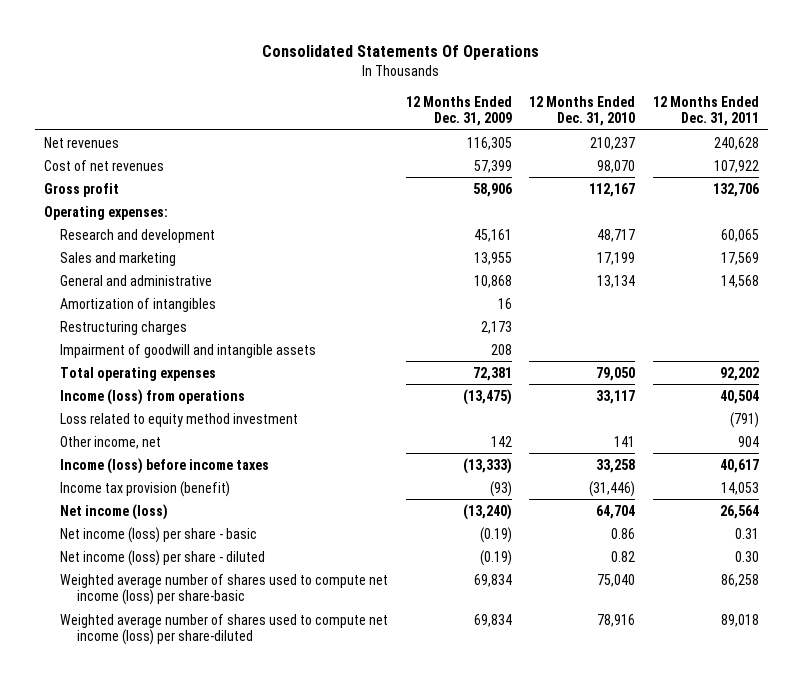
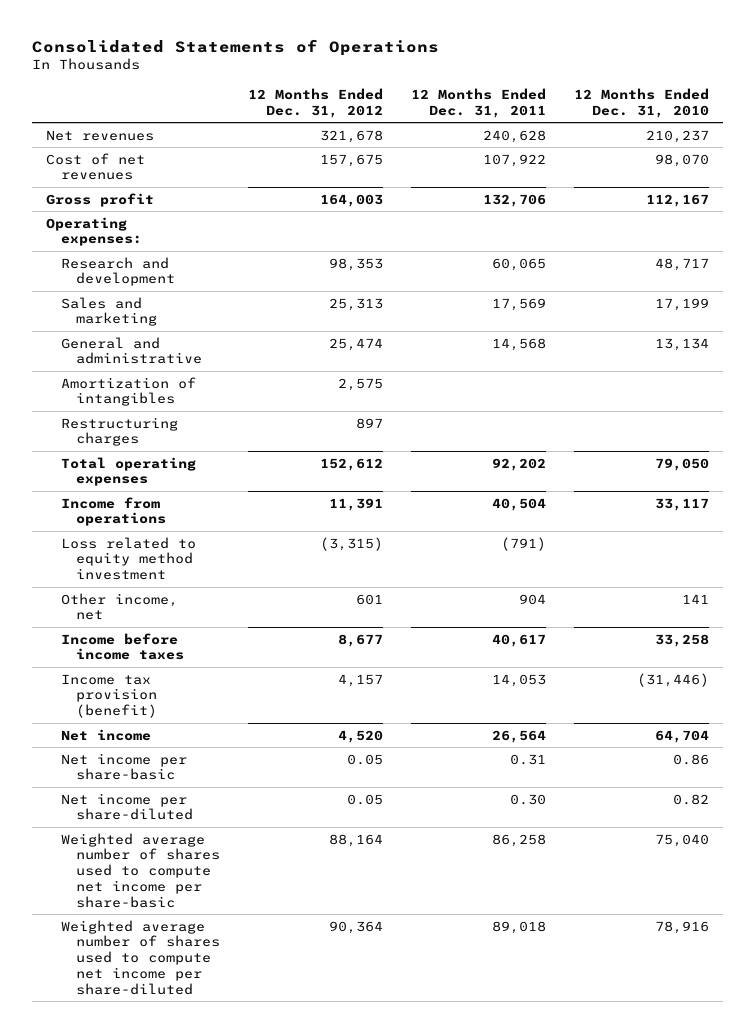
[262,45,540,61] Consolidated Statements Of Operations -> [32,39,440,57] Consolidated Statements of Operations
[405,95,512,127] 12 Months Ended Dec. 31, 2009 -> none
none -> [247,87,383,118] 12 Months Ended Dec. 31, 2012
[60,343,317,358] Impairment of goodwill and intangible assets -> none
[60,388,246,405] Income (loss) from operations -> [60,496,166,527] Income from operations
[60,457,270,474] Income (loss) before income taxes -> [60,632,184,661] Income before income taxes
[60,503,169,520] Net income (loss) -> [60,728,151,741] Net income
[60,526,258,543] Net income (loss) per share - basic -> [60,752,187,781] Net income per share-basic
[60,549,266,566] Net income (loss) per share - diluted -> [60,792,193,821] Net income per share-diluted
[60,573,389,606] Weighted average number of shares used to compute net income (loss) per share-basic -> [60,832,220,908] Weighted average number of shares used to compute net income per share-basic
[60,613,389,646] Weighted average number of shares used to compute net income (loss) per share-diluted -> [60,919,220,995] Weighted average number of shares used to compute net income per share-diluted

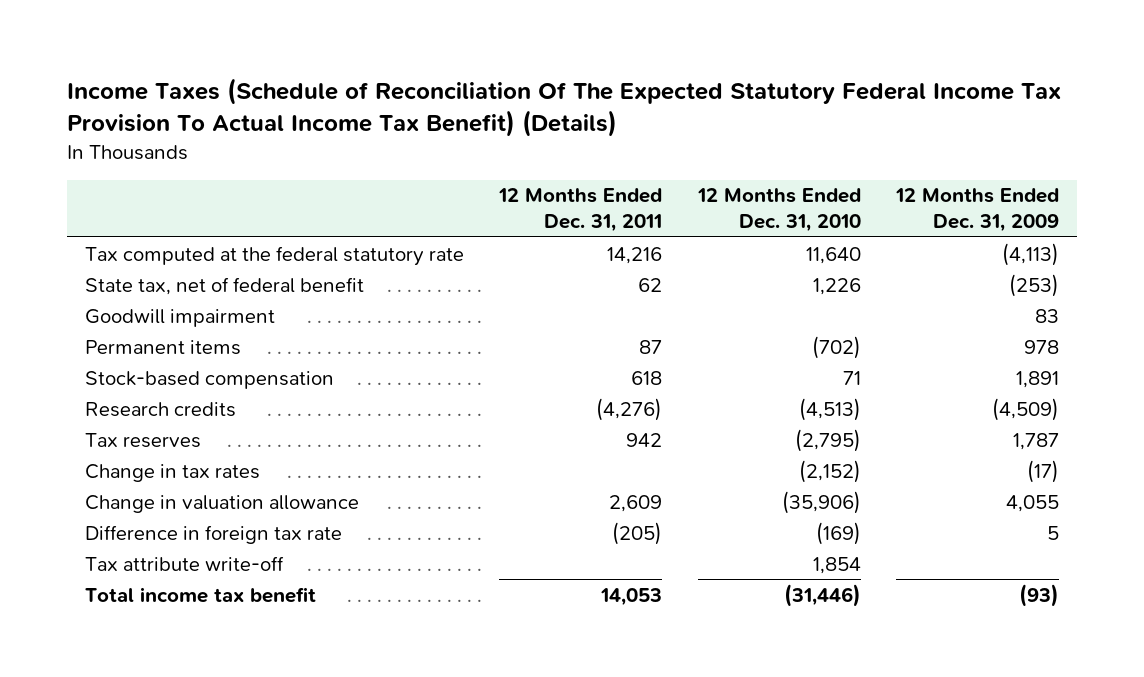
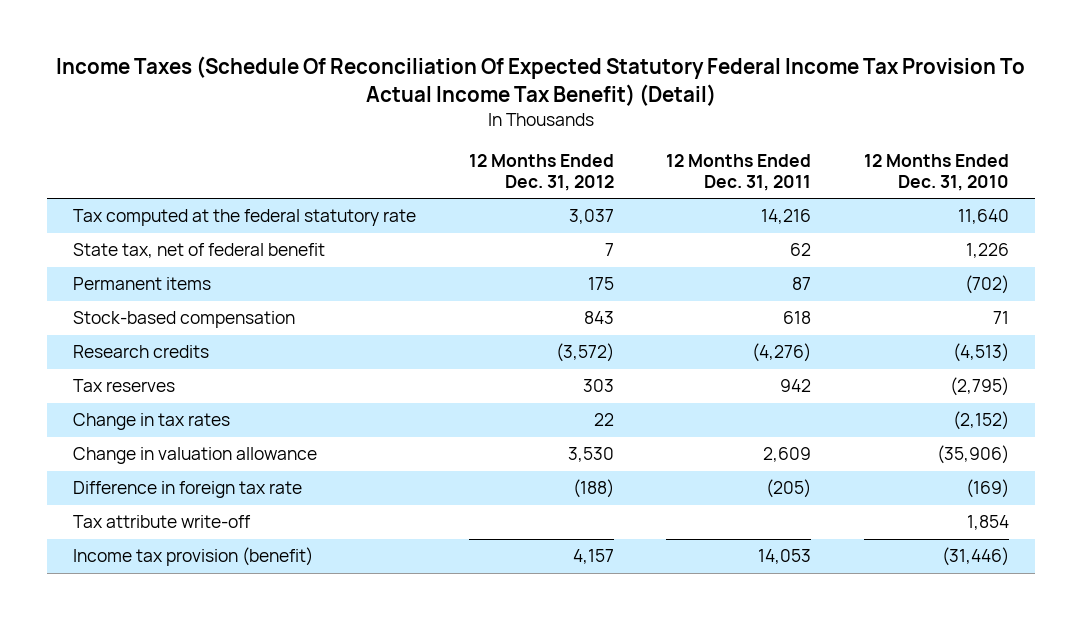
[67,78,1062,138] Income Taxes (Schedule of Reconciliation Of The Expected Statutory Federal Income Tax Provision To Actual Income Tax Benefit) (Details) -> [56,56,1026,106] Income Taxes (Schedule Of Reconciliation Of Expected Statutory Federal Income Tax Provision To Actual Income Tax Benefit) (Detail)
[895,188,1060,233] 12 Months Ended Dec. 31, 2009 -> none
none -> [468,153,614,191] 12 Months Ended Dec. 31, 2012
[84,308,275,327] Goodwill impairment -> none
[84,586,316,603] Total income tax benefit -> [73,547,314,567] Income tax provision (benefit)

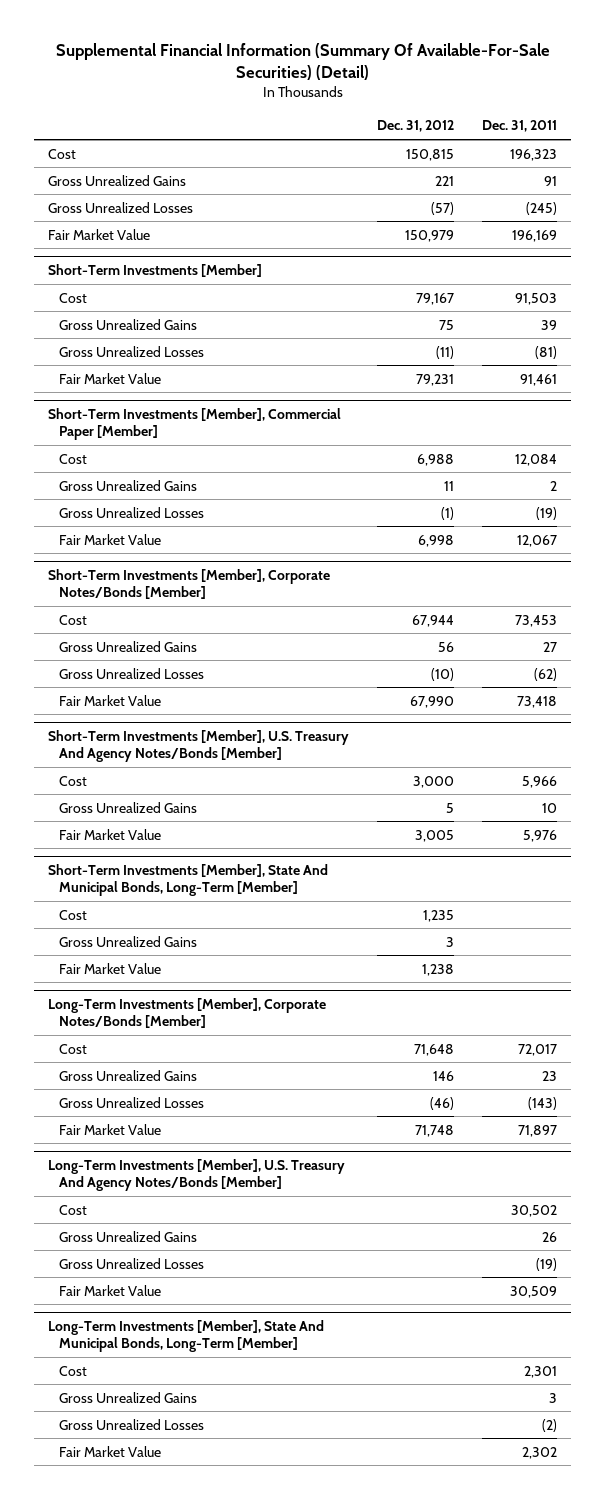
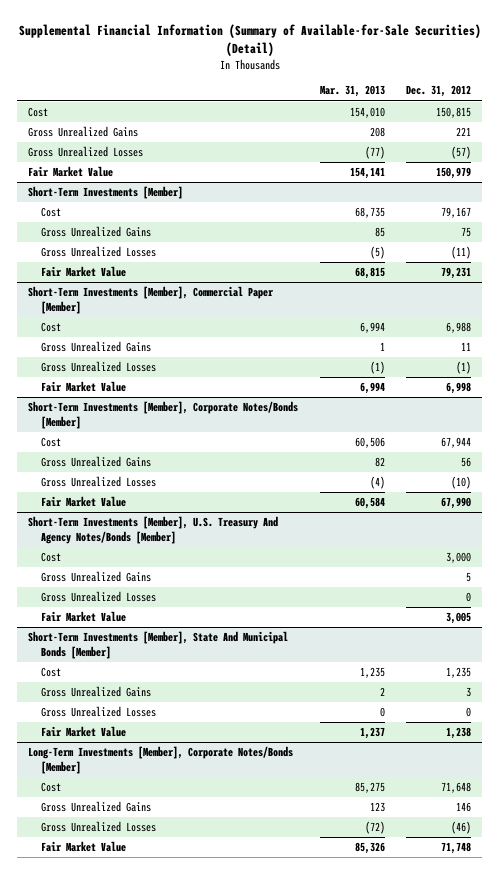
[55,43,550,81] Supplemental Financial Information (Summary Of Available-For-Sale Securities) (Detail) -> [18,24,481,57] Supplemental Financial Information (Summary of Available-for-Sale Securities) (Detail)
[481,120,557,133] Dec. 31, 2011 -> none
none -> [319,85,385,98] Mar. 31, 2013
none -> [41,591,157,603] Gross Unrealized Losses
[48,864,329,897] Short-Term Investments [Member], State And Municipal Bonds, Long-Term [Member] -> [28,631,289,659] Short-Term Investments [Member], State And Municipal Bonds [Member]
none -> [41,706,157,718] Gross Unrealized Losses
[48,1159,346,1192] Long-Term Investments [Member], U.S. Treasury And Agency Notes/Bonds [Member] -> none
[59,1204,88,1215] Cost -> none
[59,1230,198,1242] Gross Unrealized Gains -> none
[59,1257,205,1269] Gross Unrealized Losses -> none
[59,1284,162,1296] Fair Market Value -> none
[48,1320,325,1353] Long-Term Investments [Member], State And Municipal Bonds, Long-Term [Member] -> none
[59,1365,88,1376] Cost -> none
[59,1391,198,1403] Gross Unrealized Gains -> none
[59,1418,205,1430] Gross Unrealized Losses -> none
[59,1445,162,1457] Fair Market Value -> none

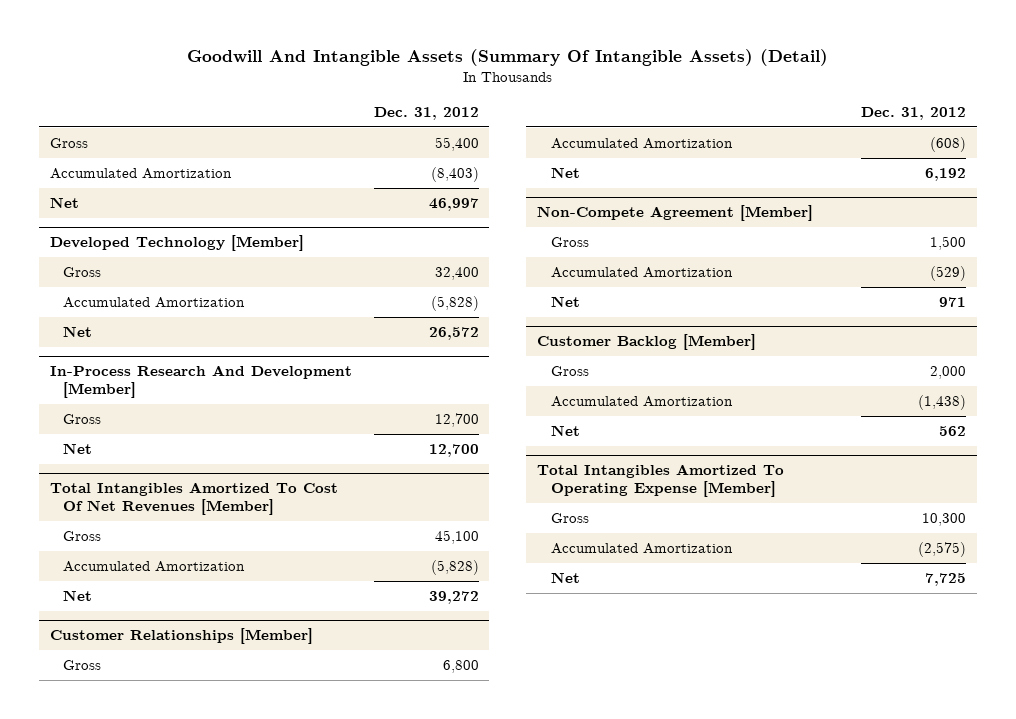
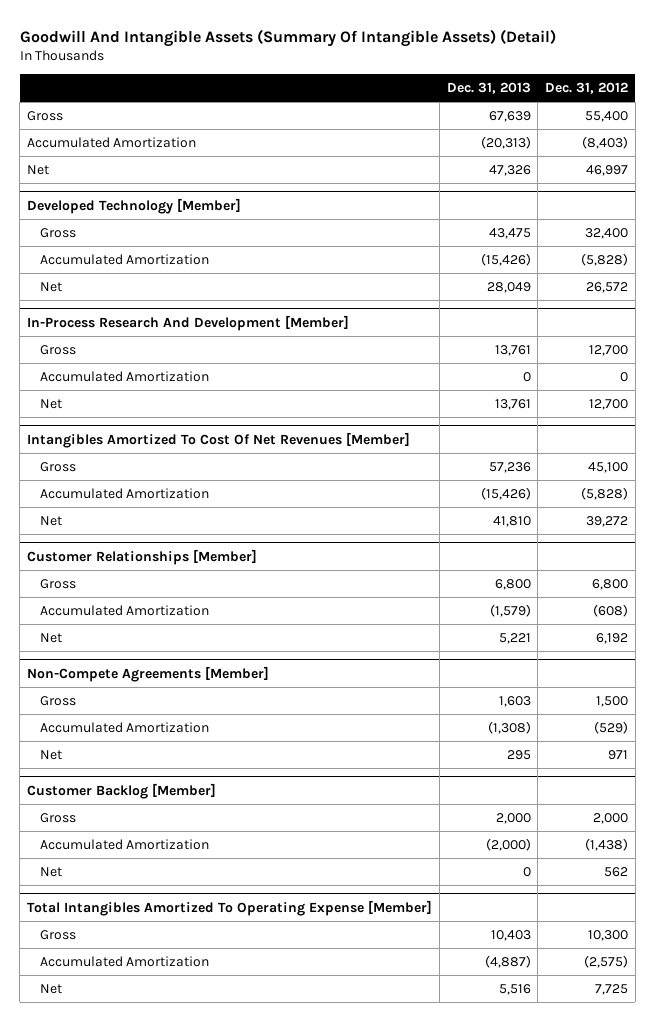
none -> [446,82,531,95] Dec. 31, 2013
none -> [40,370,210,382] Accumulated Amortization
[49,482,338,516] Total Intangibles Amortized To Cost Of Net Revenues [Member] -> [27,431,411,448] Intangibles Amortized To Cost Of Net Revenues [Member]
[537,205,814,222] Non-Compete Agreement [Member] -> [27,665,270,682] Non-Compete Agreements [Member]

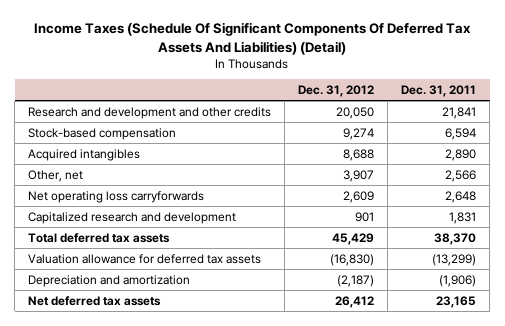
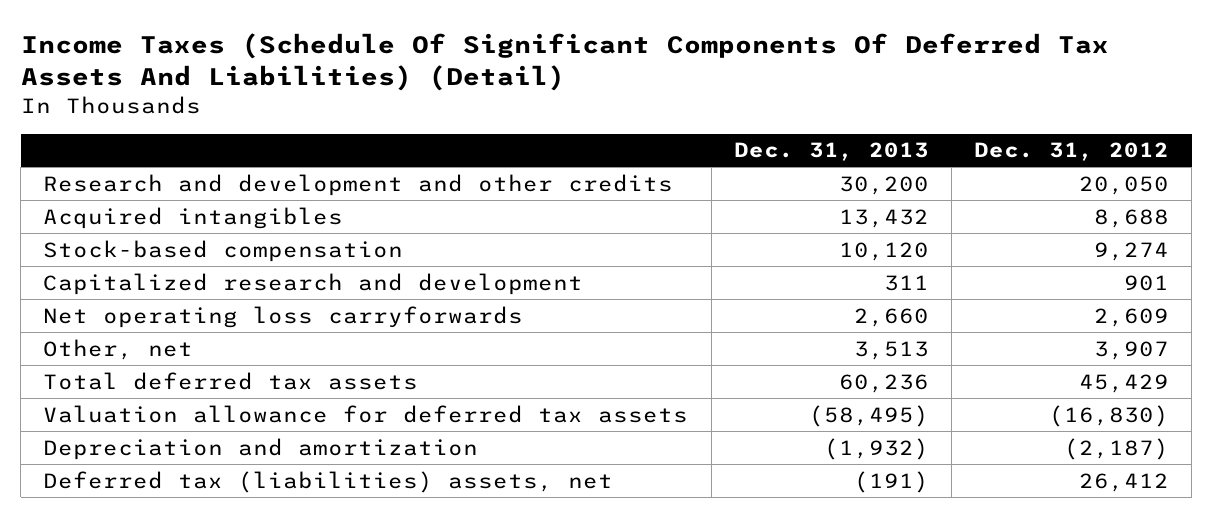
[401,84,477,97] Dec. 31, 2011 -> none
none -> [733,142,929,162] Dec. 31, 2013
[28,127,177,140] Stock-based compensation -> [43,239,404,262] Stock-based compensation
[28,190,205,203] Net operating loss carryforwards -> [43,305,524,328] Net operating loss carryforwards
[28,169,84,182] Other, net -> [43,338,194,360] Other, net
[28,295,162,306] Net deferred tax assets -> [43,470,614,493] Deferred tax (liabilities) assets, net

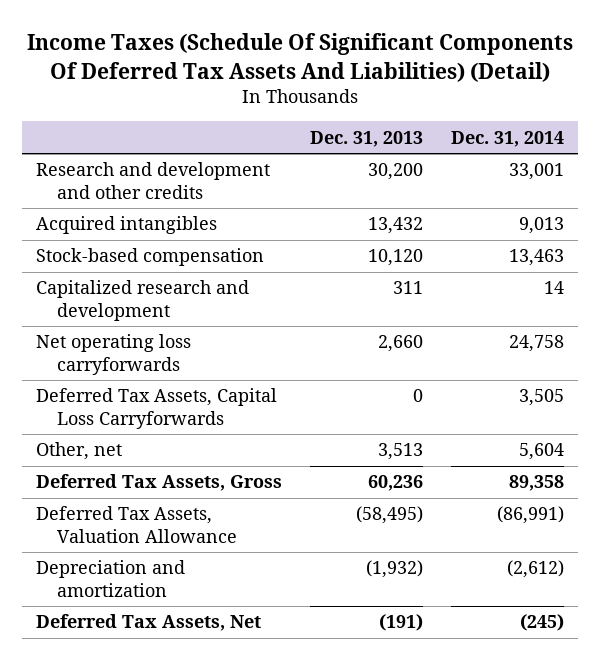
[973,142,1169,162] Dec. 31, 2012 -> none
none -> [451,130,565,147] Dec. 31, 2014
none -> [36,388,278,430] Deferred Tax Assets, Capital Loss Carryforwards
[43,371,419,390] Total deferred tax assets -> [36,474,283,492] Deferred Tax Assets, Gross
[43,404,689,423] Valuation allowance for deferred tax assets -> [36,506,238,544] Deferred Tax Assets, Valuation Allowance
[43,470,614,493] Deferred tax (liabilities) assets, net -> [36,614,262,632] Deferred Tax Assets, Net

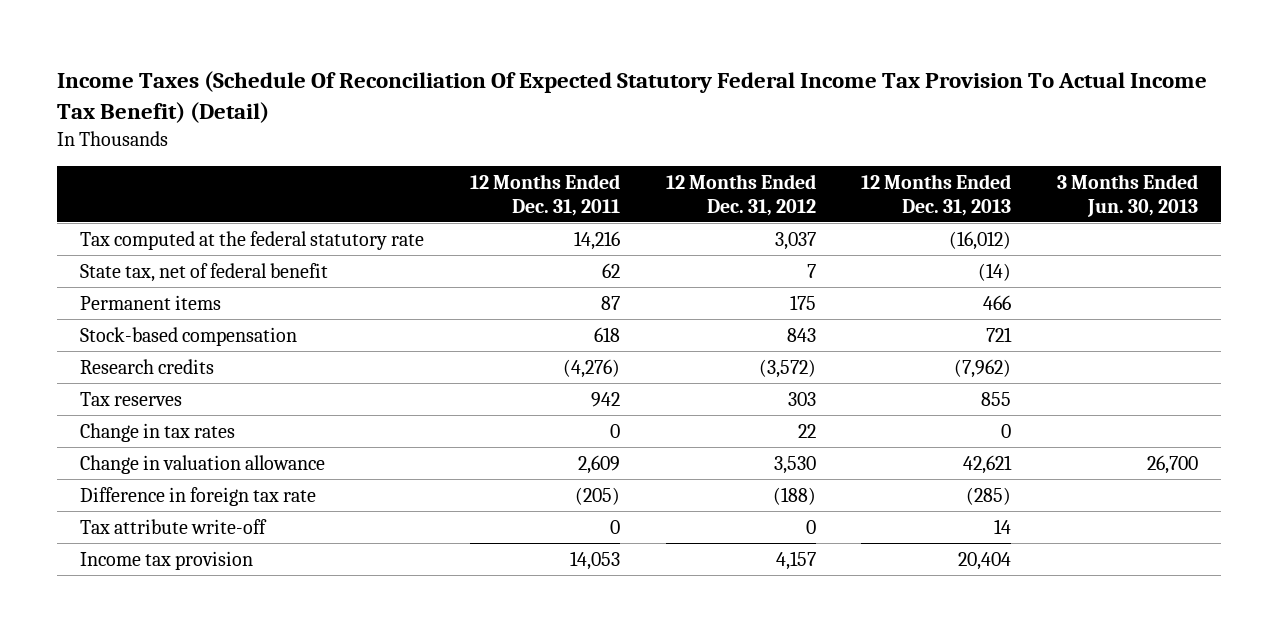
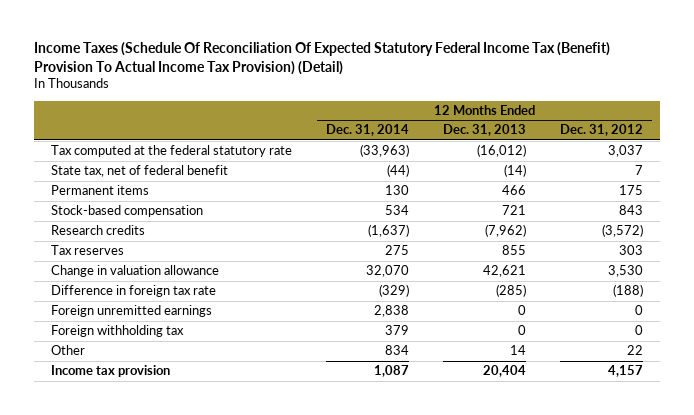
[57,71,1208,124] Income Taxes (Schedule Of Reconciliation Of Expected Statutory Federal Income Tax Provision To Actual Income Tax Benefit) (Detail) -> [33,41,610,75] Income Taxes (Schedule Of Reconciliation Of Expected Statutory Federal Income Tax (Benefit) Provision To Actual Income Tax Provision) (Detail)
[469,173,620,216] 12 Months Ended Dec. 31, 2011 -> none
[1057,173,1199,217] 3 Months Ended Jun. 30, 2013 -> none
none -> [325,124,409,137] Dec. 31, 2014
[80,422,236,442] Change in tax rates -> none
[80,518,268,534] Tax attribute write-off -> none
none -> [50,305,212,318] Foreign unremitted earnings
none -> [50,325,184,338] Foreign withholding tax
none -> [50,345,85,356] Other

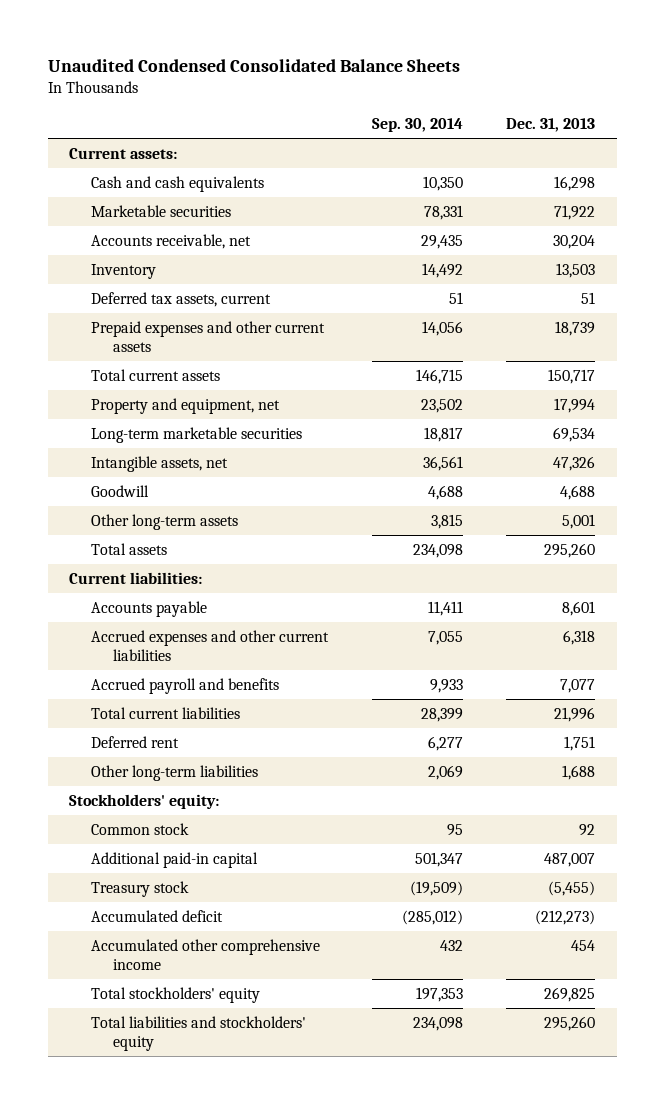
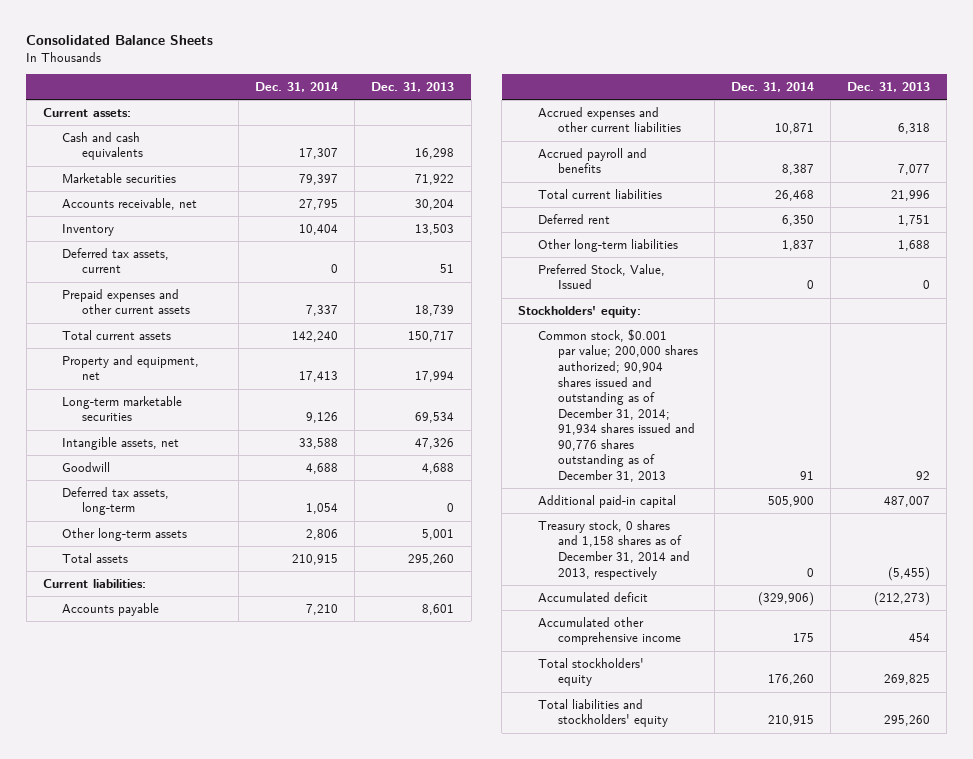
[47,59,460,73] Unaudited Condensed Consolidated Balance Sheets -> [26,35,214,46] Consolidated Balance Sheets
[371,118,463,133] Sep. 30, 2014 -> none
none -> [255,82,339,93] Dec. 31, 2014
none -> [62,486,170,516] Deferred tax assets, long-term
none -> [538,263,666,290] Preferred Stock, Value, Issued
[91,823,190,836] Common stock -> [538,328,698,482] Common stock, $0.001 par value; 200,000 shares authorized; 90,904 shares issued and outstanding as of December 31, 2014; 91,934 shares issued and 90,776 shares outstanding as of December 31, 2013
[91,881,190,898] Treasury stock -> [538,519,690,580] Treasury stock, 0 shares and 1,158 shares as of December 31, 2014 and 2013, respectively

